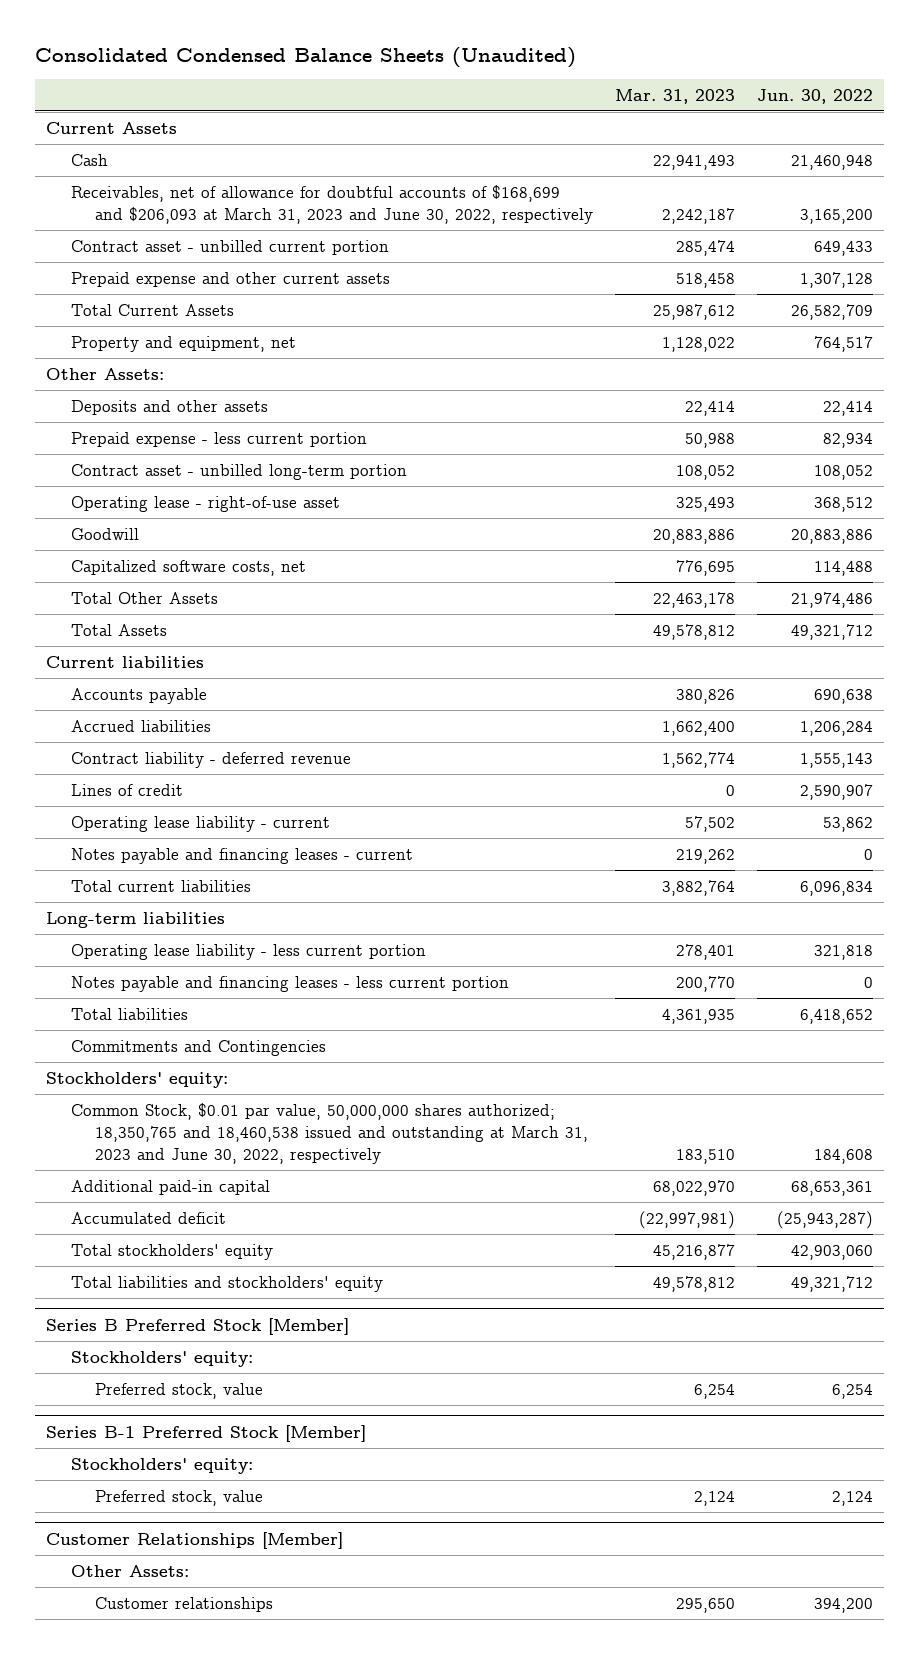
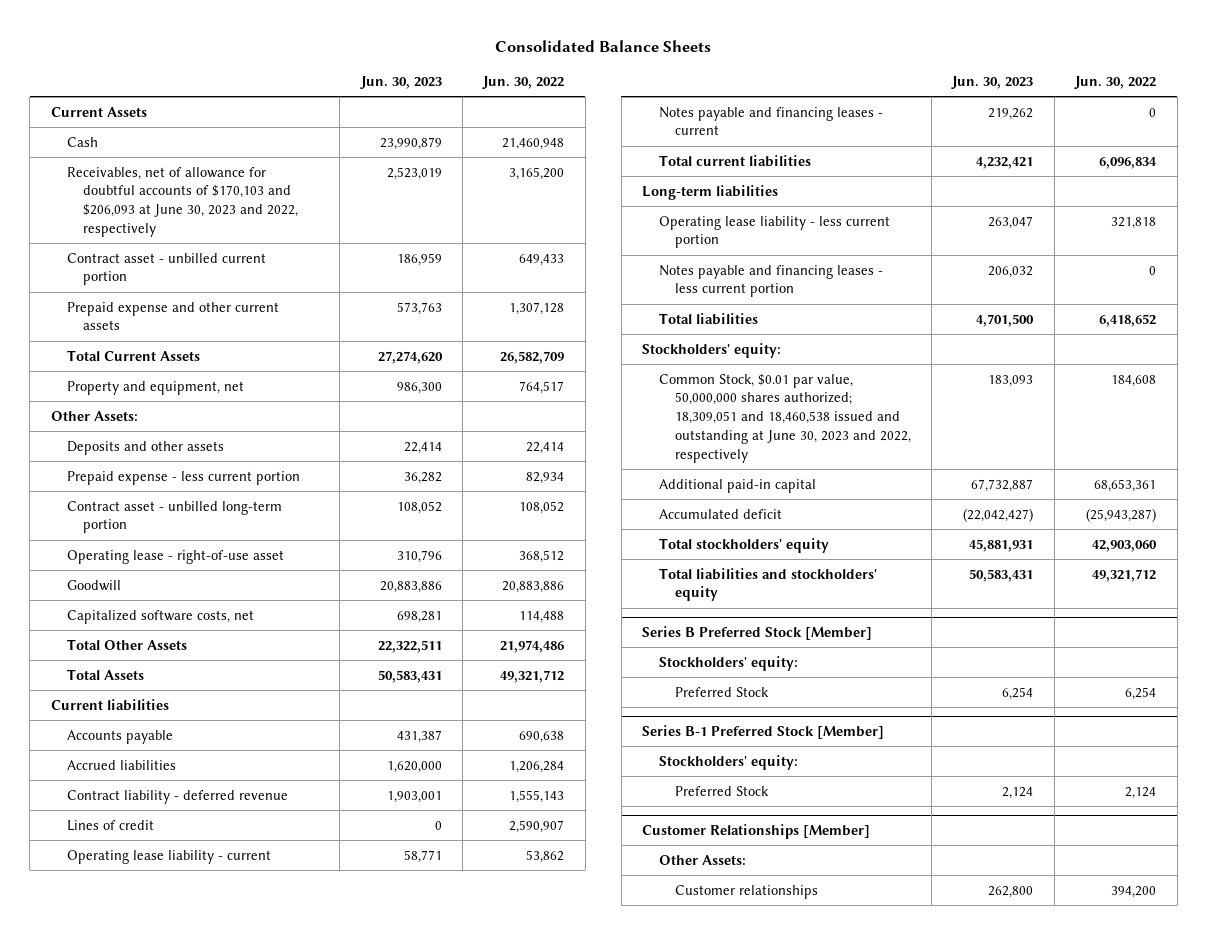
[35,46,577,68] Consolidated Condensed Balance Sheets (Unaudited) -> [495,40,712,53] Consolidated Balance Sheets
[615,88,736,104] Mar. 31, 2023 -> none
none -> [359,76,442,90] Jun. 30, 2023
[70,184,594,224] Receivables, net of allowance for doubtful accounts of $168,699 and $206,093 at March 31, 2023 and June 30, 2022, respectively -> [66,166,298,238] Receivables, net of allowance for doubtful accounts of $170,103 and $206,093 at June 30, 2023 and 2022, respectively
[70,1039,326,1056] Commitments and Contingencies -> none
[70,1102,589,1164] Common Stock, $0.01 par value, 50,000,000 shares authorized; 18,350,765 and 18,460,538 issued and outstanding at March 31, 2023 and June 30, 2022, respectively -> [658,373,911,463] Common Stock, $0.01 par value, 50,000,000 shares authorized; 18,309,051 and 18,460,538 issued and outstanding at June 30, 2023 and 2022, respectively
[95,1382,264,1399] Preferred stock, value -> [674,686,769,697] Preferred Stock
[95,1489,264,1506] Preferred stock, value -> [674,785,769,796] Preferred Stock

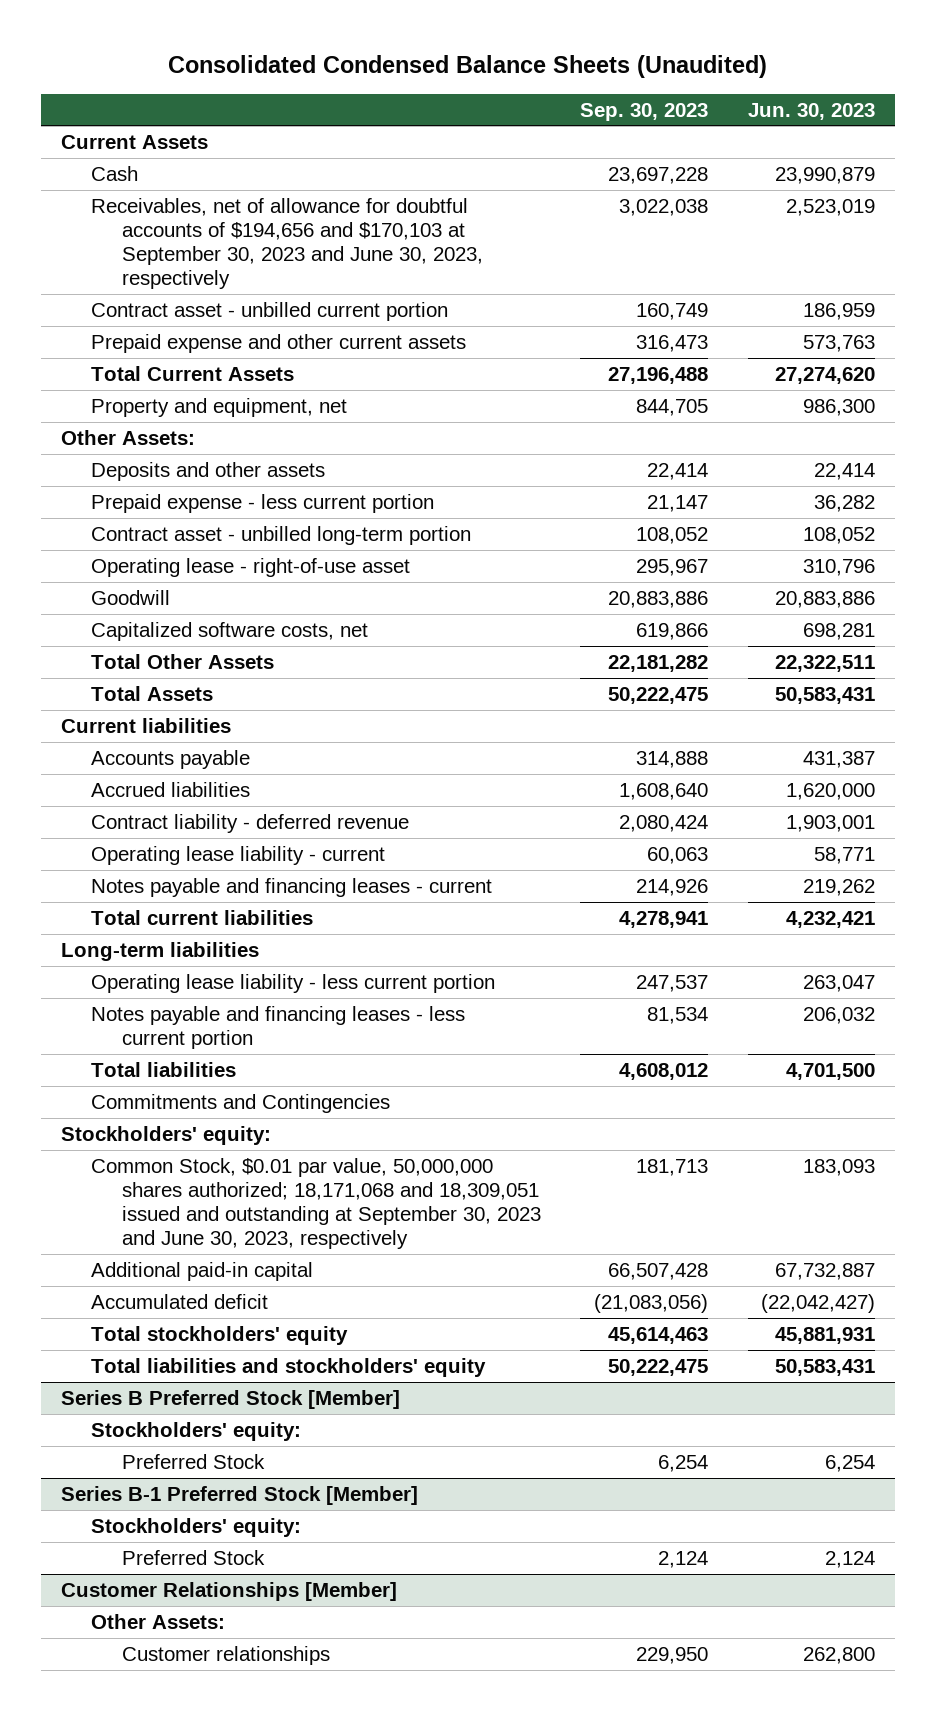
[495,40,712,53] Consolidated Balance Sheets -> [168,55,768,79] Consolidated Condensed Balance Sheets (Unaudited)
[482,76,565,90] Jun. 30, 2022 -> none
none -> [580,102,709,121] Sep. 30, 2023
[66,166,298,238] Receivables, net of allowance for doubtful accounts of $170,103 and $206,093 at June 30, 2023 and 2022, respectively -> [91,197,483,289] Receivables, net of allowance for doubtful accounts of $194,656 and $170,103 at September 30, 2023 and June 30, 2023, respectively
[66,819,154,831] Lines of credit -> none
none -> [91,1093,391,1113] Commitments and Contingencies
[658,373,911,463] Common Stock, $0.01 par value, 50,000,000 shares authorized; 18,309,051 and 18,460,538 issued and outstanding at June 30, 2023 and 2022, respectively -> [91,1157,541,1249] Common Stock, $0.01 par value, 50,000,000 shares authorized; 18,171,068 and 18,309,051 issued and outstanding at September 30, 2023 and June 30, 2023, respectively

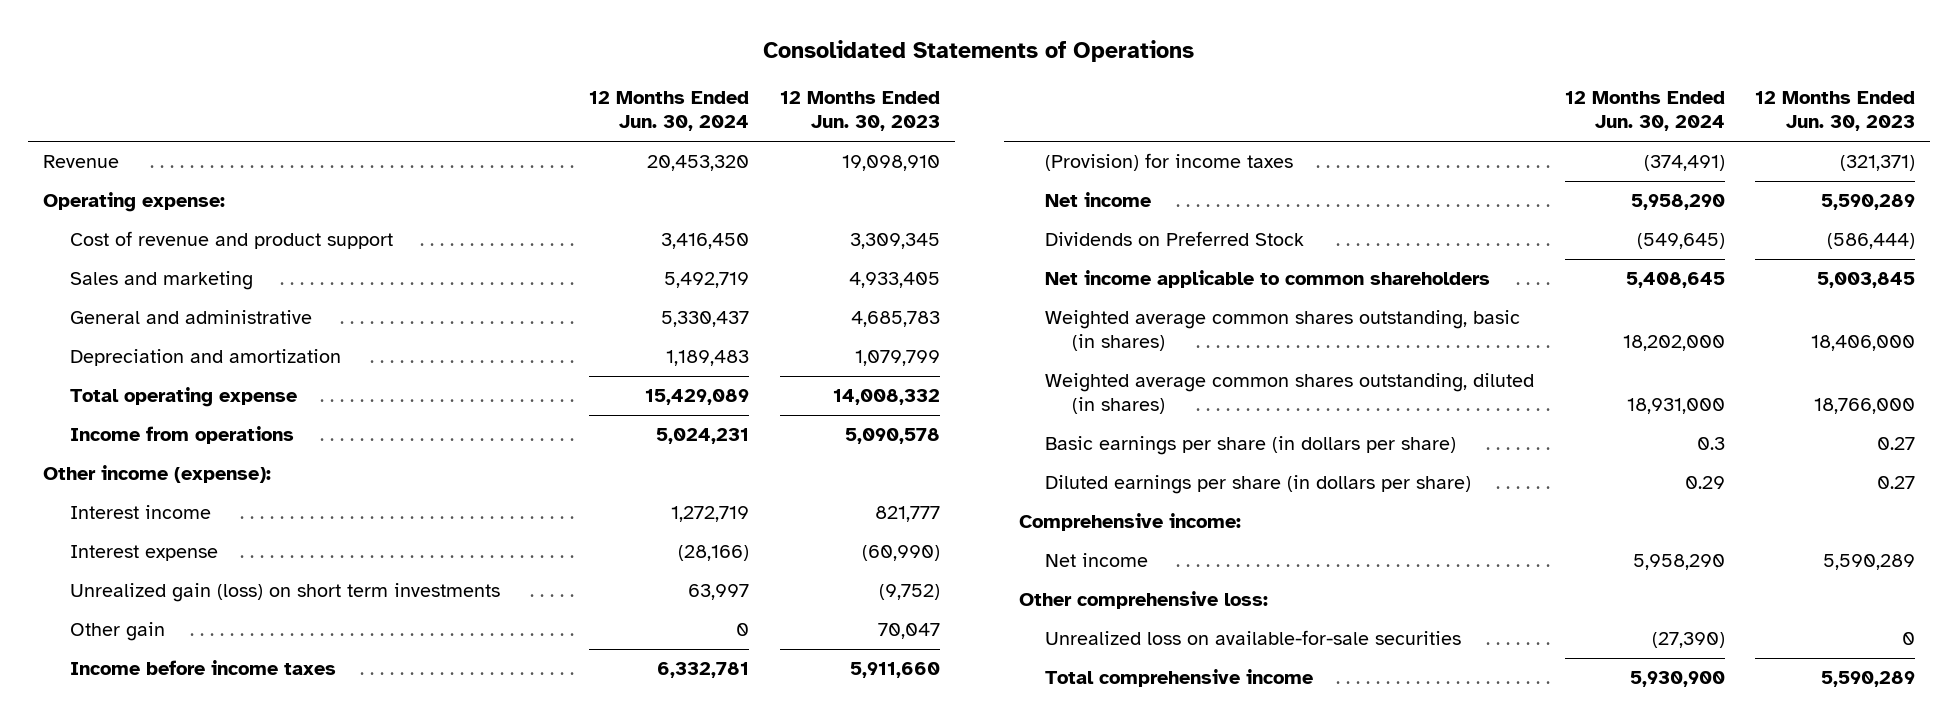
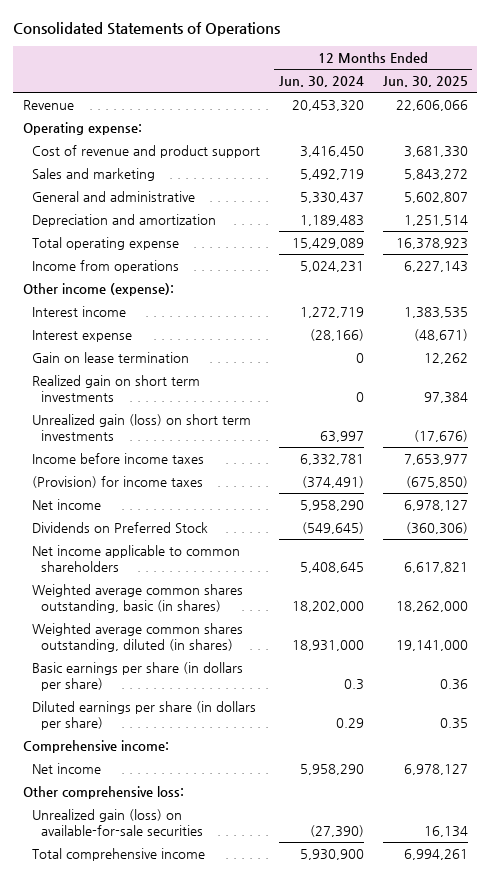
[779,90,940,132] 12 Months Ended Jun. 30, 2023 -> none
none -> [382,76,468,88] Jun. 30, 2025
none -> [31,352,189,364] Gain on lease termination
none -> [31,375,200,402] Realized gain on short term investments
[69,622,165,642] Other gain -> none
[1045,630,1462,646] Unrealized loss on available-for-sale securities -> [31,809,204,836] Unrealized gain (loss) on available-for-sale securities

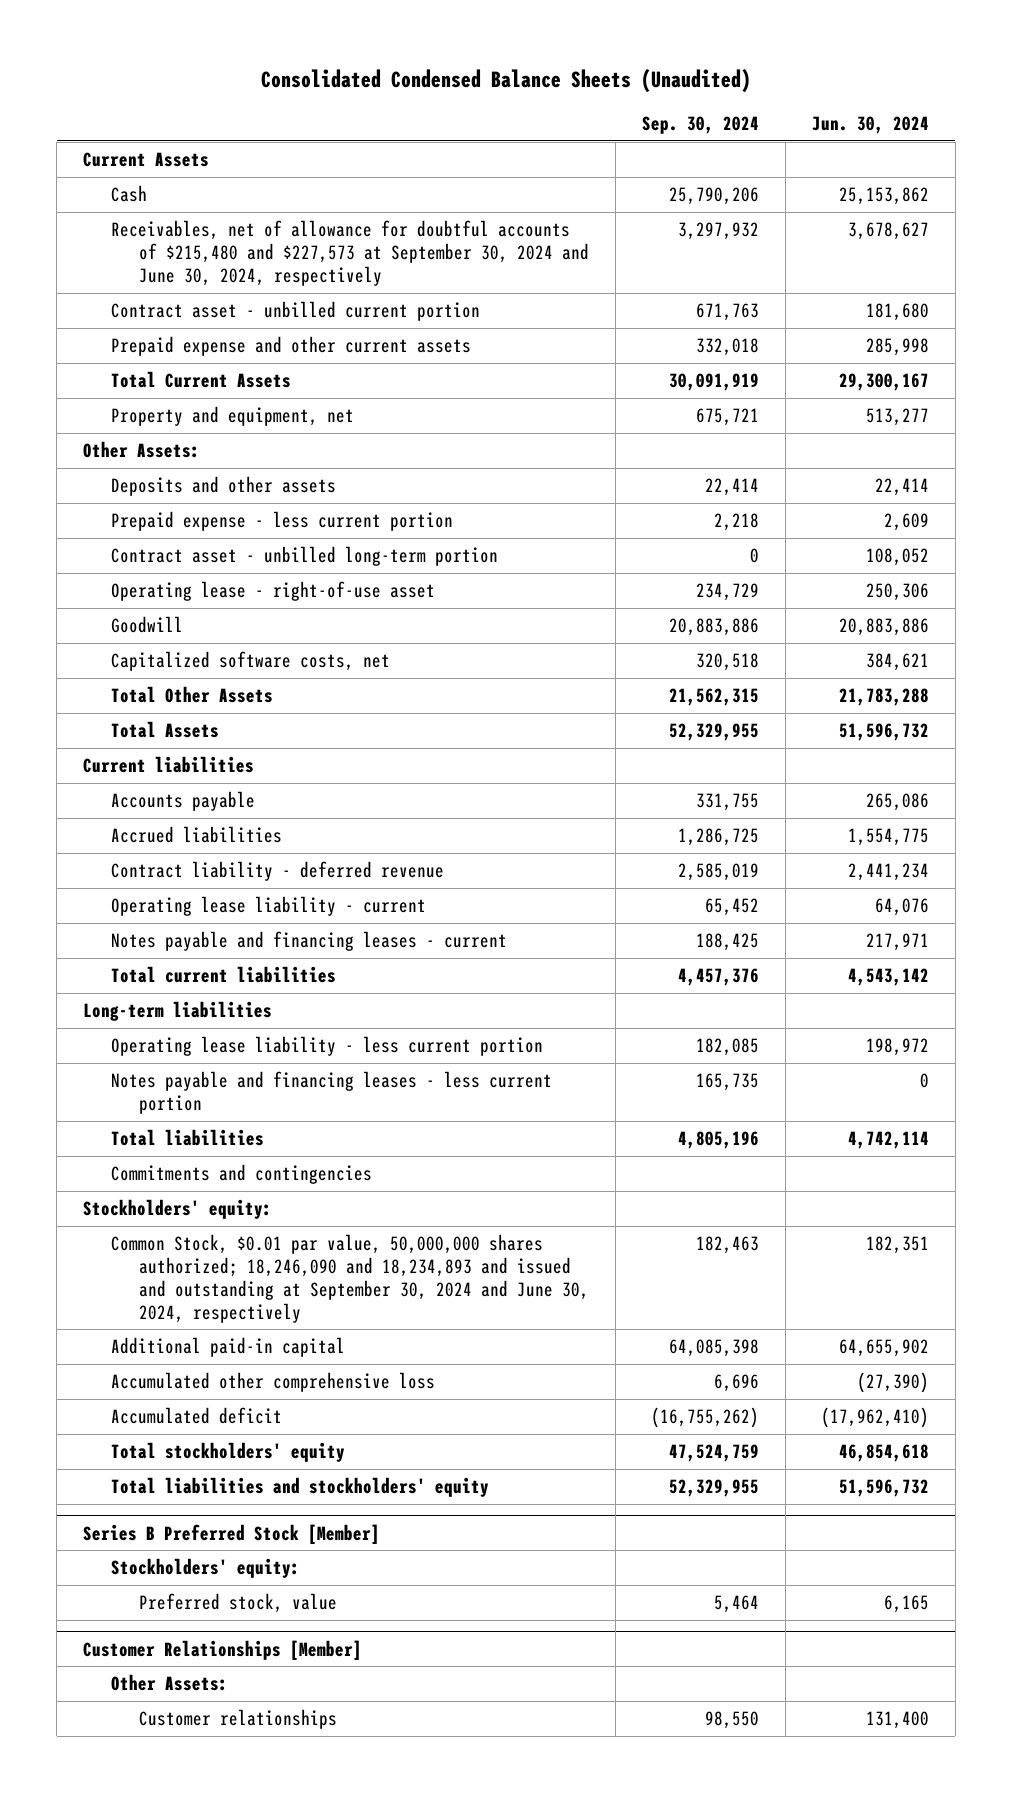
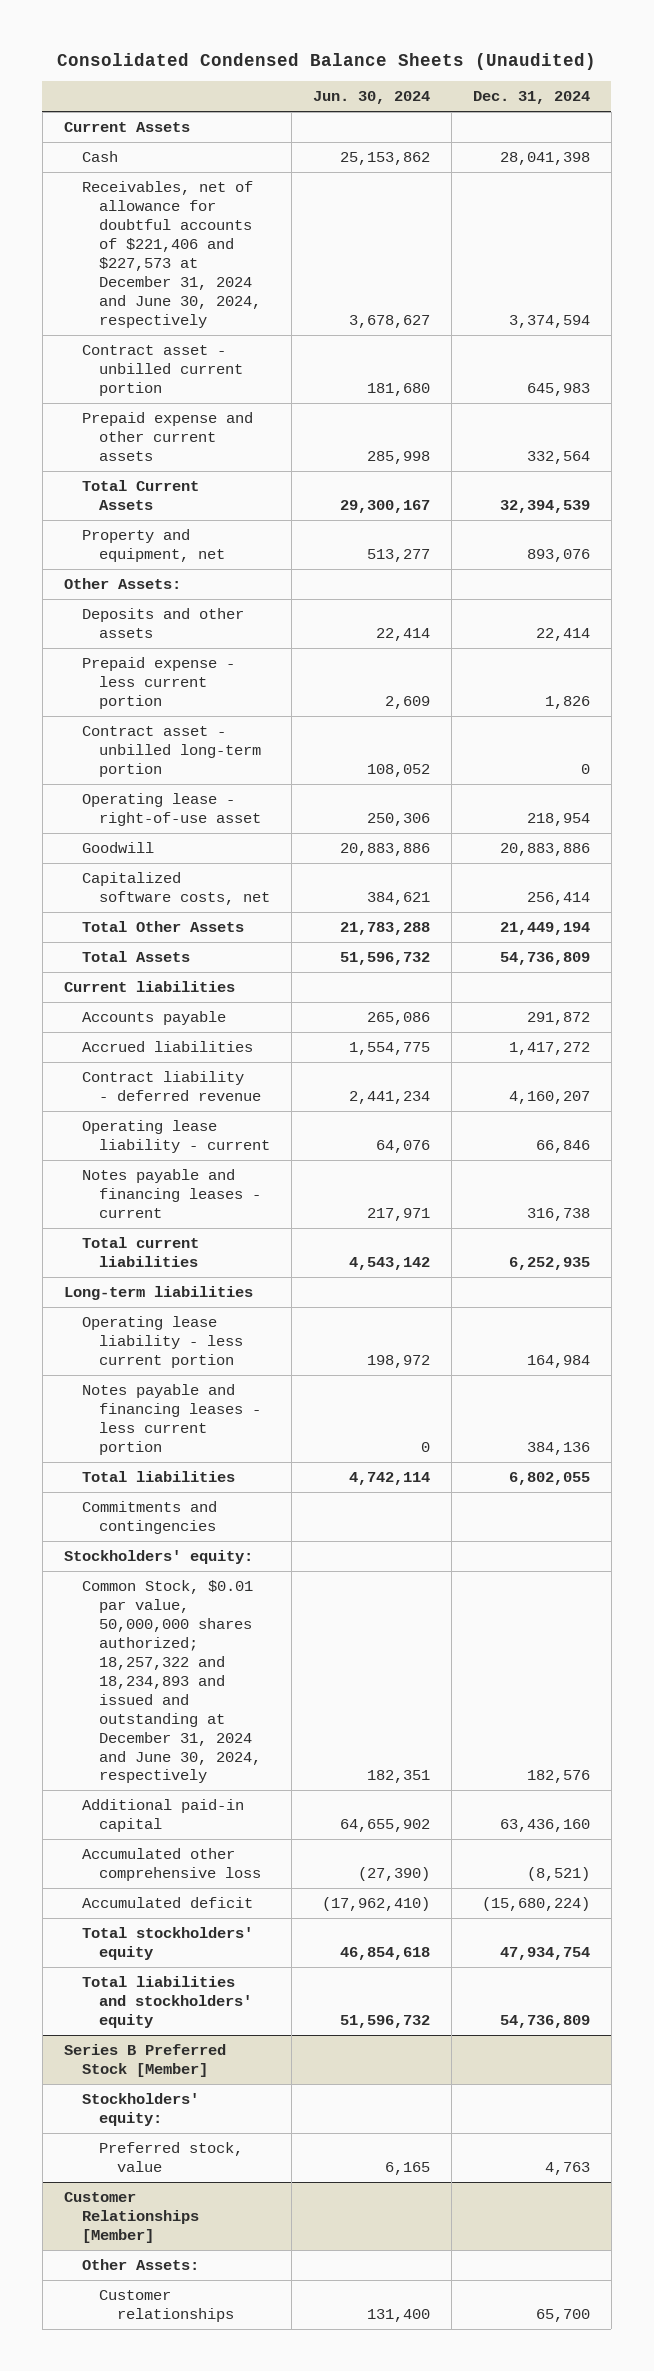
[641,116,759,135] Sep. 30, 2024 -> none
none -> [472,91,590,105] Dec. 31, 2024
[111,220,589,286] Receivables, net of allowance for doubtful accounts of $215,480 and $227,573 at September 30, 2024 and June 30, 2024, respectively -> [81,180,262,328] Receivables, net of allowance for doubtful accounts of $221,406 and $227,573 at December 31, 2024 and June 30, 2024, respectively
[111,1234,589,1323] Common Stock, $0.01 par value, 50,000,000 shares authorized; 18,246,090 and 18,234,893 and issued and outstanding at September 30, 2024 and June 30, 2024, respectively -> [81,1579,262,1784] Common Stock, $0.01 par value, 50,000,000 shares authorized; 18,257,322 and 18,234,893 and issued and outstanding at December 31, 2024 and June 30, 2024, respectively

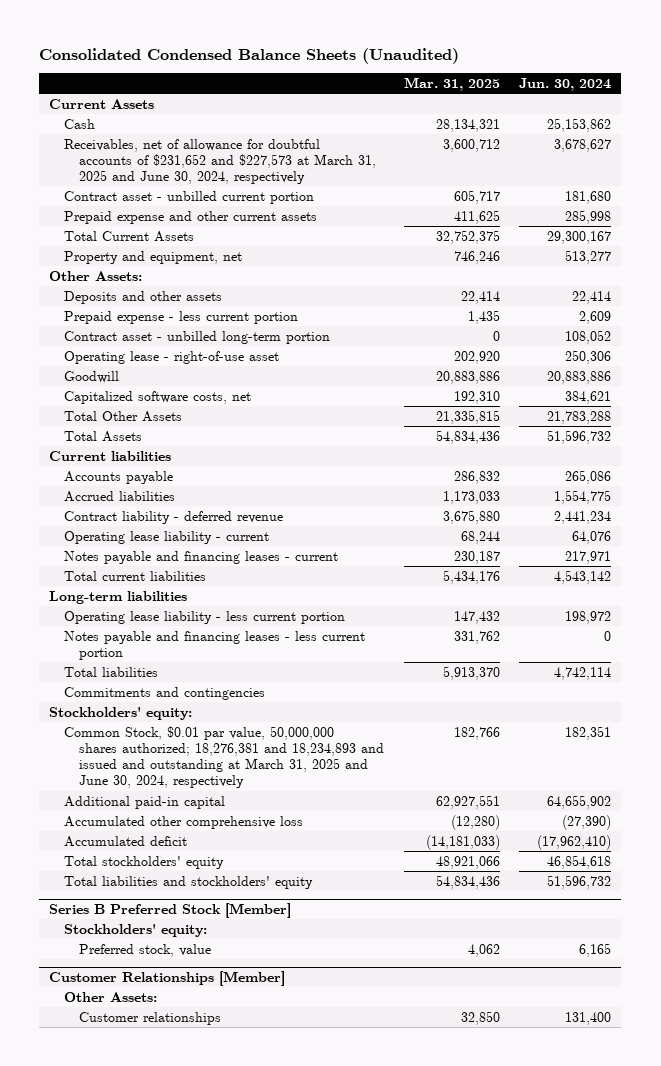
[472,91,590,105] Dec. 31, 2024 -> none
none -> [403,76,500,91] Mar. 31, 2025
[81,180,262,328] Receivables, net of allowance for doubtful accounts of $221,406 and $227,573 at December 31, 2024 and June 30, 2024, respectively -> [64,138,376,184] Receivables, net of allowance for doubtful accounts of $231,652 and $227,573 at March 31, 2025 and June 30, 2024, respectively
[81,1579,262,1784] Common Stock, $0.01 par value, 50,000,000 shares authorized; 18,257,322 and 18,234,893 and issued and outstanding at December 31, 2024 and June 30, 2024, respectively -> [64,725,384,789] Common Stock, $0.01 par value, 50,000,000 shares authorized; 18,276,381 and 18,234,893 and issued and outstanding at March 31, 2025 and June 30, 2024, respectively

